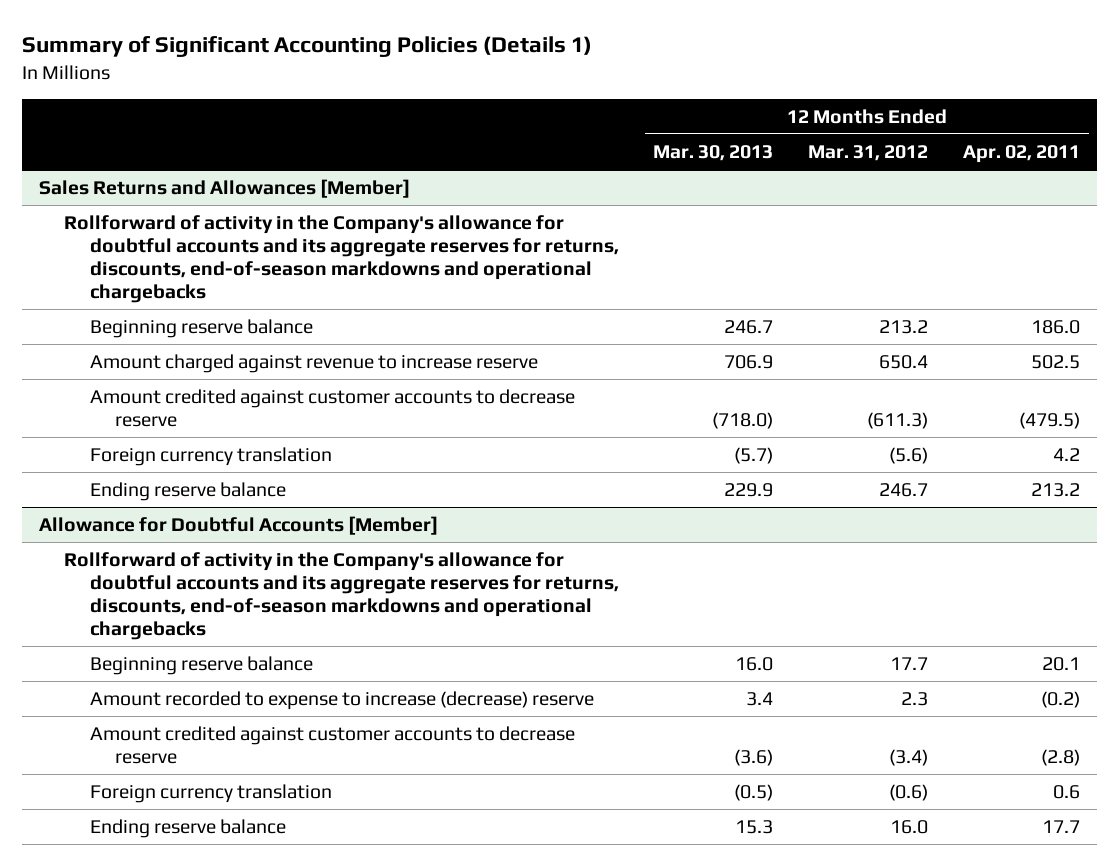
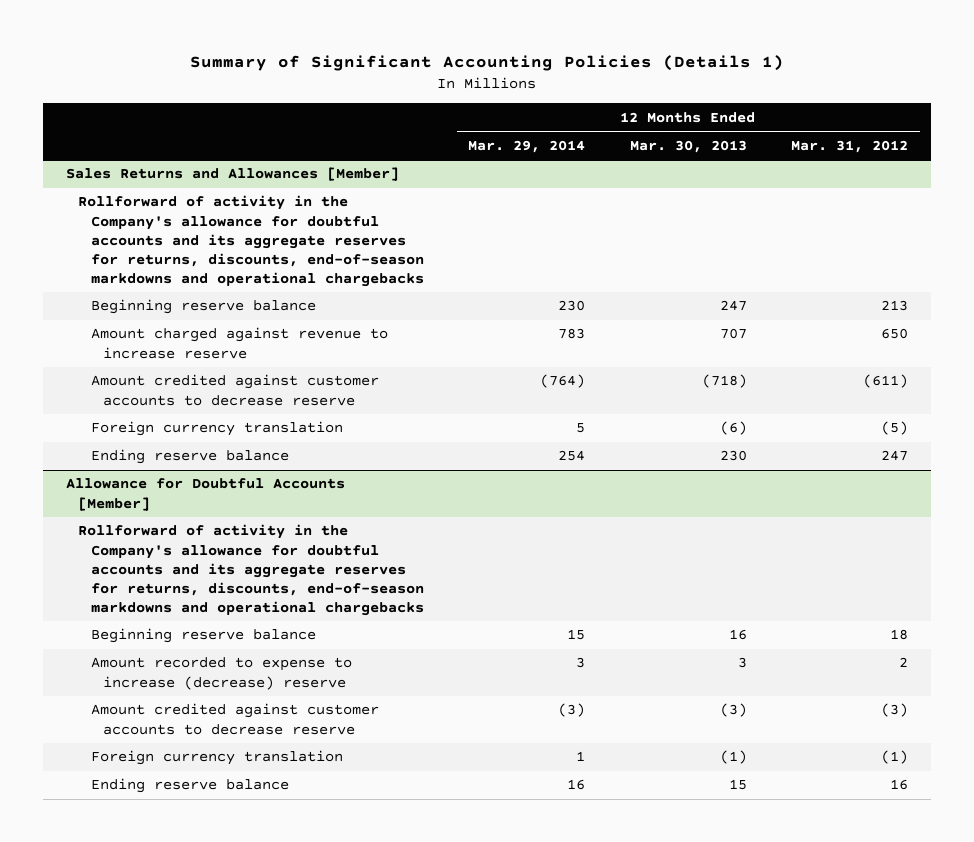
[963,145,1081,164] Apr. 02, 2011 -> none
none -> [468,139,586,153] Mar. 29, 2014
[724,320,774,335] 246.7 -> [719,300,747,312] 247
[879,320,929,335] 213.2 -> [881,300,909,312] 213
[724,355,774,370] 706.9 -> [719,328,747,340] 707
[879,355,929,370] 650.4 -> [881,328,909,340] 650
[712,412,774,430] (718.0) -> [701,374,747,389] (718)
[867,412,929,430] (611.3) -> [863,374,909,389] (611)
[734,447,774,465] (5.7) -> [719,421,747,436] (6)
[889,447,929,465] (5.6) -> [881,421,909,436] (5)
[724,483,774,498] 229.9 -> [719,450,747,462] 230
[879,483,929,498] 246.7 -> [881,450,909,462] 247
[735,657,774,672] 16.0 -> [728,629,747,641] 16
[890,657,929,671] 17.7 -> [890,629,909,641] 18
[746,692,774,707] 3.4 -> [737,657,747,669] 3
[901,692,929,707] 2.3 -> [899,657,909,668] 2
[734,749,774,767] (3.6) -> [719,703,747,718] (3)
[889,749,929,767] (3.4) -> [881,703,909,718] (3)
[734,784,774,802] (0.5) -> [719,750,747,765] (1)
[889,784,929,802] (0.6) -> [881,750,909,765] (1)
[735,820,774,835] 15.3 -> [728,779,747,791] 15
[890,820,929,835] 16.0 -> [890,779,909,791] 16

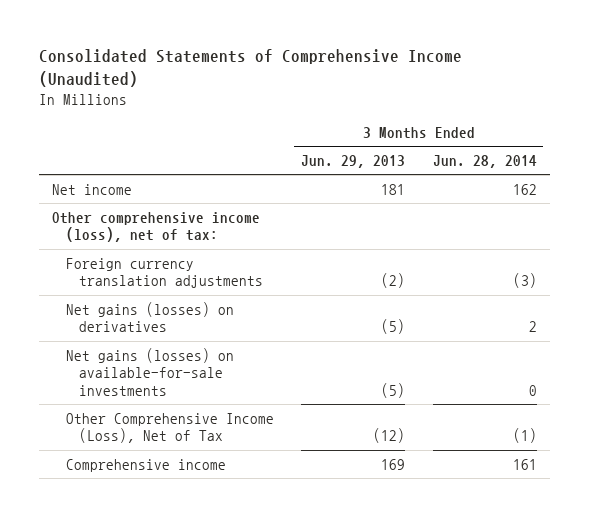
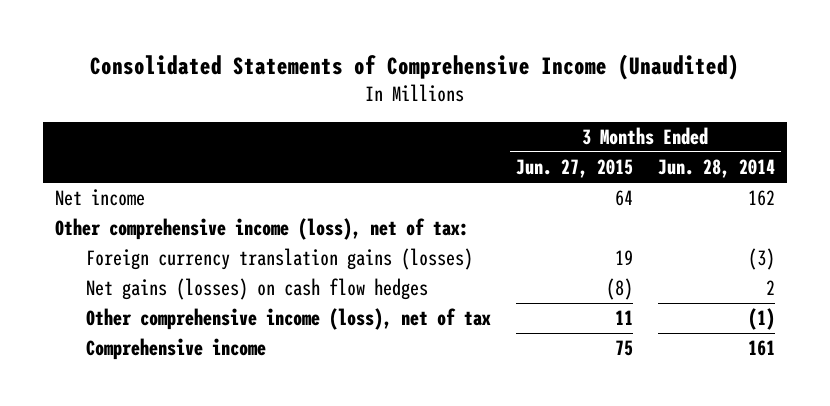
[301,155,406,169] Jun. 29, 2013 -> none
none -> [515,159,633,179] Jun. 27, 2015
[65,347,234,397] Net gains (losses) on available-for-sale investments -> none
[65,257,264,289] Foreign currency translation adjustments -> [86,248,474,271] Foreign currency translation gains (losses)
[65,301,234,333] Net gains (losses) on derivatives -> [86,278,429,301] Net gains (losses) on cash flow hedges
[65,412,274,444] Other Comprehensive Income (Loss), Net of Tax -> [86,308,492,331] Other comprehensive income (loss), net of tax

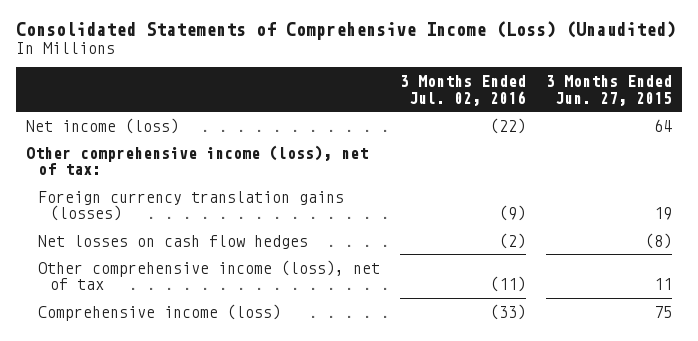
[89,54,739,81] Consolidated Statements of Comprehensive Income (Unaudited) -> [16,21,677,41] Consolidated Statements of Comprehensive Income (Loss) (Unaudited)
[657,159,775,179] Jun. 28, 2014 -> none
none -> [400,74,527,106] 3 Months Ended Jul. 02, 2016
[55,189,146,207] Net income -> [26,117,180,134] Net income (loss)
[86,278,429,301] Net gains (losses) on cash flow hedges -> [37,234,308,249] Net losses on cash flow hedges
[86,338,267,361] Comprehensive income -> [37,303,281,321] Comprehensive income (loss)

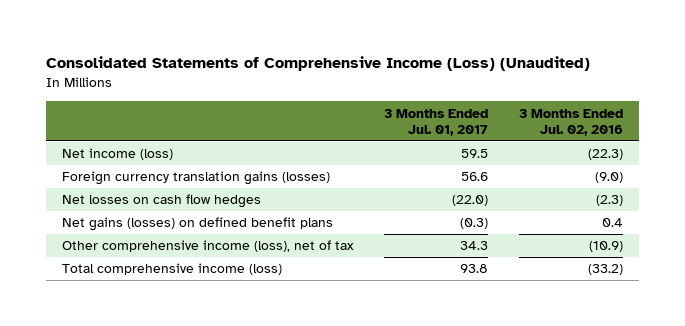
[546,74,673,106] 3 Months Ended Jun. 27, 2015 -> none
none -> [384,108,489,137] 3 Months Ended Jul. 01, 2017
[26,144,369,176] Other comprehensive income (loss), net of tax: -> none
[490,117,527,134] (22) -> [588,149,624,161] (22.3)
[499,205,527,222] (9) -> [595,172,624,184] (9.0)
[499,232,527,249] (2) -> [596,195,624,207] (2.3)
none -> [62,217,334,232] Net gains (losses) on defined benefit plans
[490,276,527,293] (11) -> [589,241,624,253] (10.9)
[37,303,281,321] Comprehensive income (loss) -> [62,263,283,276] Total comprehensive income (loss)
[490,303,527,320] (33) -> [588,264,624,276] (33.2)

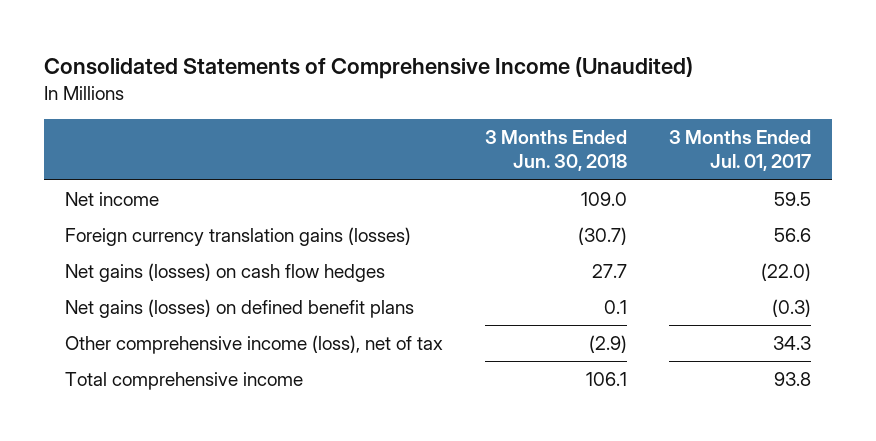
[46,56,591,72] Consolidated Statements of Comprehensive Income (Loss) (Unaudited) -> [43,56,693,79] Consolidated Statements of Comprehensive Income (Unaudited)
[519,108,624,137] 3 Months Ended Jul. 02, 2016 -> none
none -> [485,130,628,172] 3 Months Ended Jun. 30, 2018
[62,148,174,161] Net income (loss) -> [65,192,160,207] Net income
[62,194,262,209] Net losses on cash flow hedges -> [65,263,386,283] Net gains (losses) on cash flow hedges
[62,263,283,276] Total comprehensive income (loss) -> [65,372,304,391] Total comprehensive income

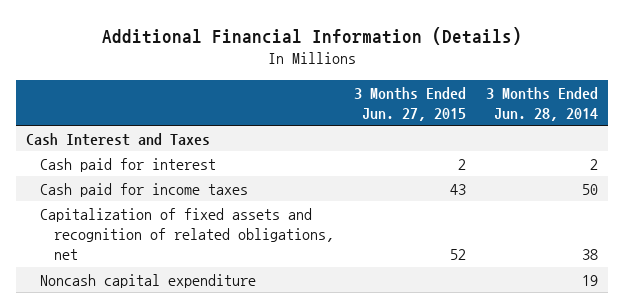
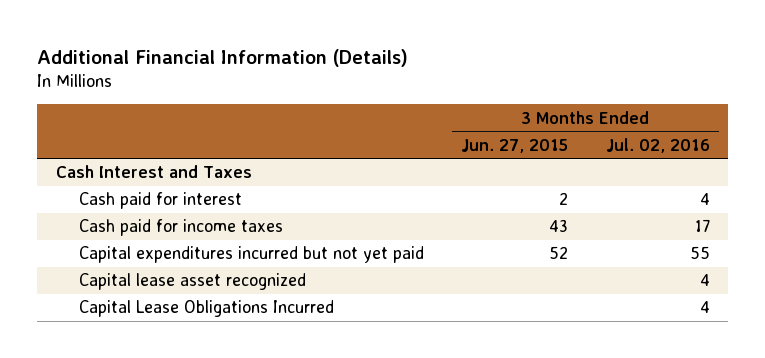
[485,86,598,121] 3 Months Ended Jun. 28, 2014 -> none
none -> [605,137,710,153] Jul. 02, 2016
[40,273,257,288] Noncash capital expenditure -> none
[40,207,334,261] Capitalization of fixed assets and recognition of related obligations, net -> [78,246,424,264] Capital expenditures incurred but not yet paid
none -> [78,273,306,291] Capital lease asset recognized
none -> [78,300,334,318] Capital Lease Obligations Incurred

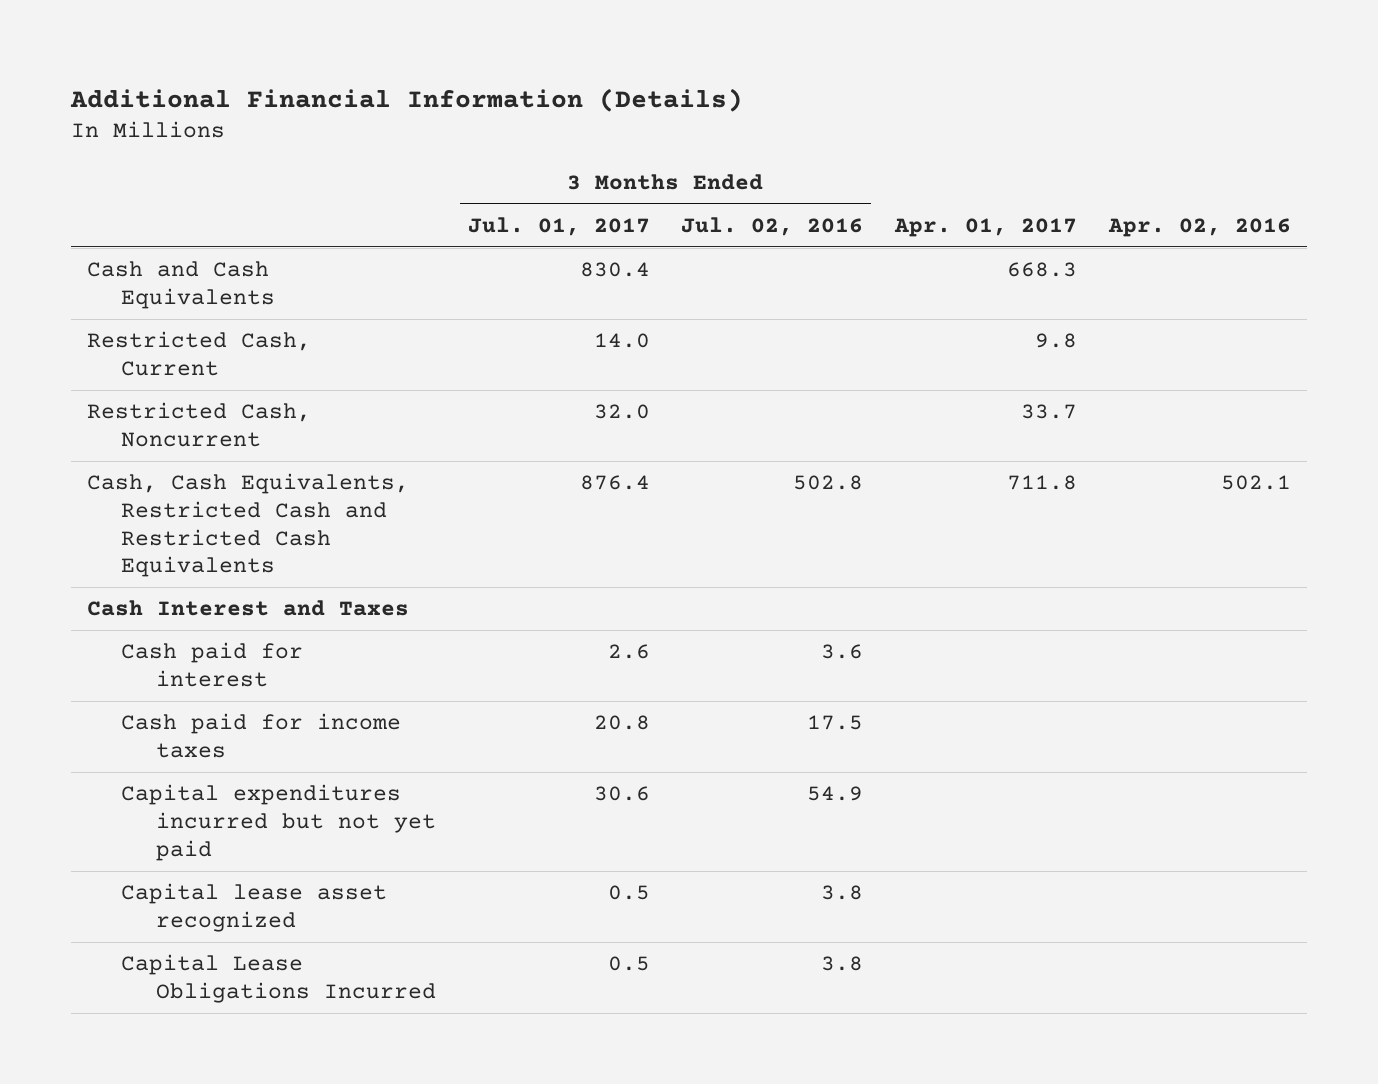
[461,138,569,153] Jun. 27, 2015 -> none
none -> [467,216,650,236] Jul. 01, 2017
none -> [894,217,1078,237] Apr. 01, 2017
none -> [1107,217,1291,237] Apr. 02, 2016
none -> [86,261,276,309] Cash and Cash Equivalents
none -> [86,331,311,376] Restricted Cash, Current
none -> [86,402,311,447] Restricted Cash, Noncurrent
none -> [86,473,409,578] Cash, Cash Equivalents, Restricted Cash and Restricted Cash Equivalents
[699,193,710,206] 4 -> [821,644,864,660] 3.6
[694,219,710,233] 17 -> [807,715,864,731] 17.5
[689,246,710,260] 55 -> [807,786,864,802] 54.9
[699,274,710,287] 4 -> [821,885,864,901] 3.8
[699,301,710,314] 4 -> [821,956,864,972] 3.8

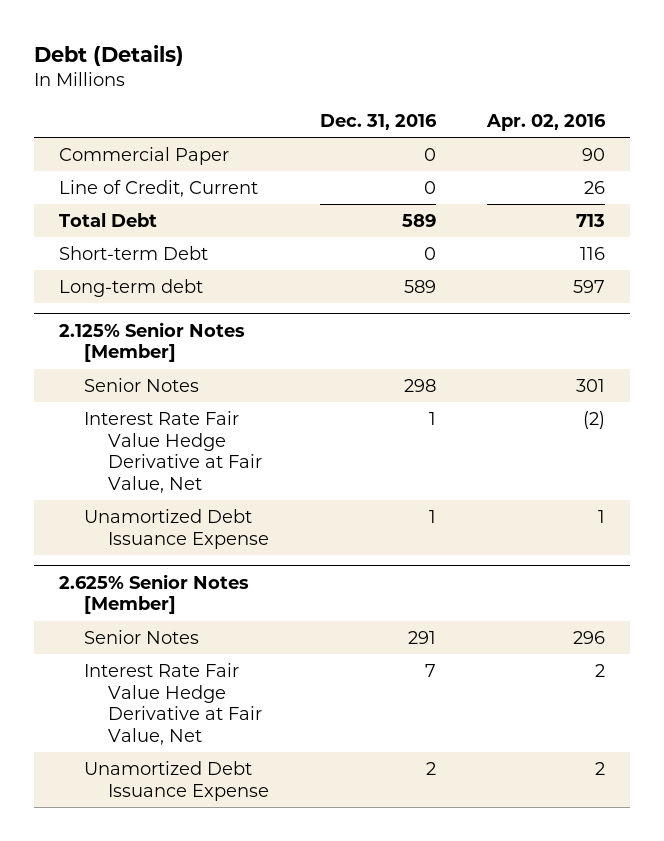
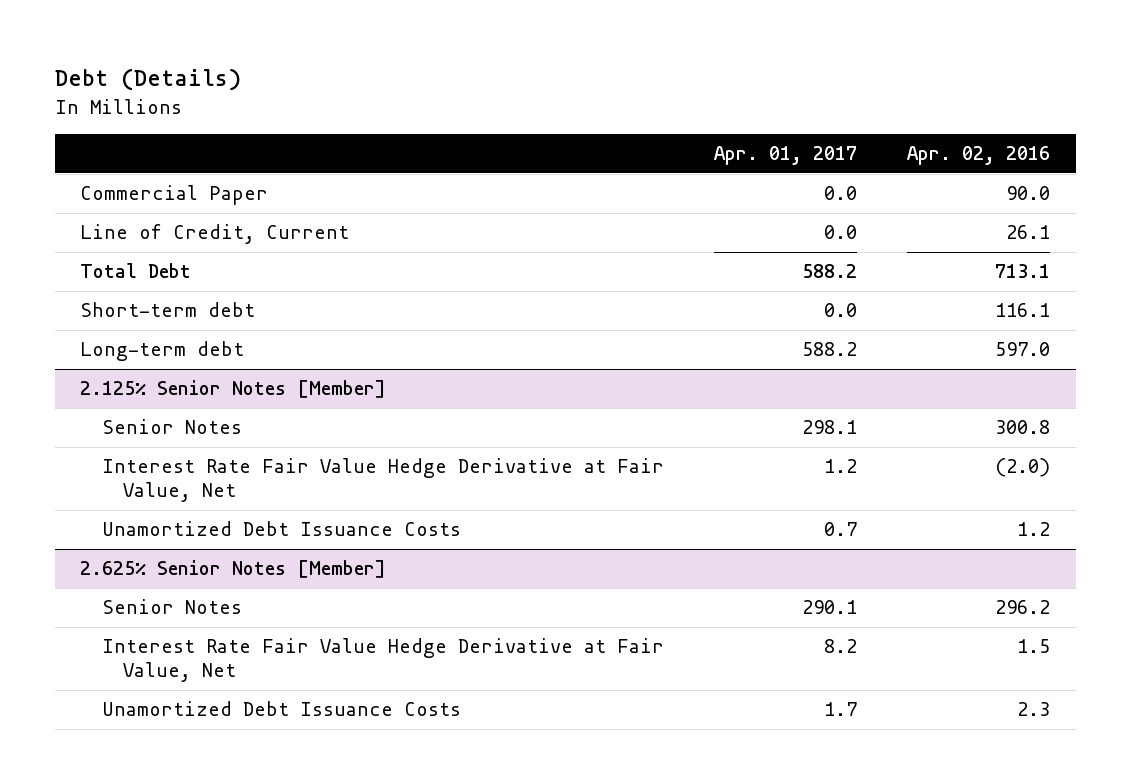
[319,114,437,131] Dec. 31, 2016 -> none
none -> [714,146,858,166] Apr. 01, 2017
[581,147,605,161] 90 -> [1006,186,1051,201] 90.0
[583,180,605,194] 26 -> [1006,225,1051,240] 26.1
[575,213,605,227] 713 -> [995,264,1051,279] 713.1
[59,245,209,260] Short-term Debt -> [80,302,256,318] Short-term debt
[579,246,605,260] 116 -> [995,303,1051,318] 116.1
[572,279,605,293] 597 -> [995,342,1051,357] 597.0
[575,378,605,392] 301 -> [995,420,1051,435] 300.8
[582,410,605,429] (2) -> [995,458,1051,478] (2.0)
[83,508,270,549] Unamortized Debt Issuance Expense -> [101,521,461,537] Unamortized Debt Issuance Costs
[597,509,605,523] 1 -> [1017,522,1051,537] 1.2
[572,630,605,644] 296 -> [995,600,1051,615] 296.2
[594,663,605,677] 2 -> [1017,639,1051,654] 1.5
[83,760,270,801] Unamortized Debt Issuance Expense -> [101,701,461,717] Unamortized Debt Issuance Costs
[594,761,605,775] 2 -> [1017,702,1051,717] 2.3

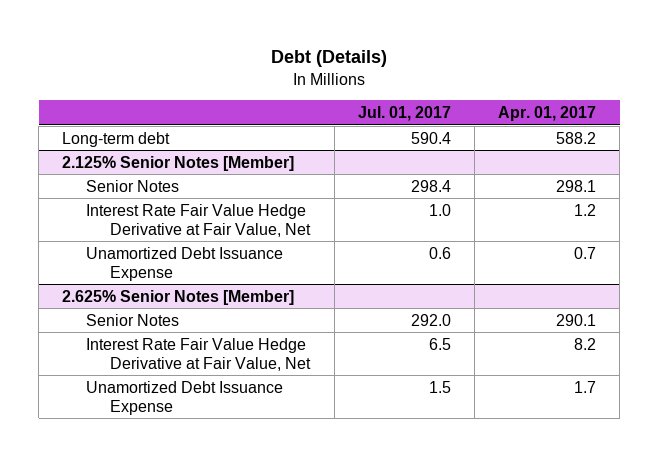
[907,146,1051,166] Apr. 02, 2016 -> none
none -> [357,105,451,121] Jul. 01, 2017
[80,185,269,206] Commercial Paper -> none
[80,224,350,245] Line of Credit, Current -> none
[80,263,192,279] Total Debt -> none
[80,302,256,318] Short-term debt -> none
[101,521,461,537] Unamortized Debt Issuance Costs -> [86,246,284,281] Unamortized Debt Issuance Expense
[101,701,461,717] Unamortized Debt Issuance Costs -> [86,380,284,415] Unamortized Debt Issuance Expense

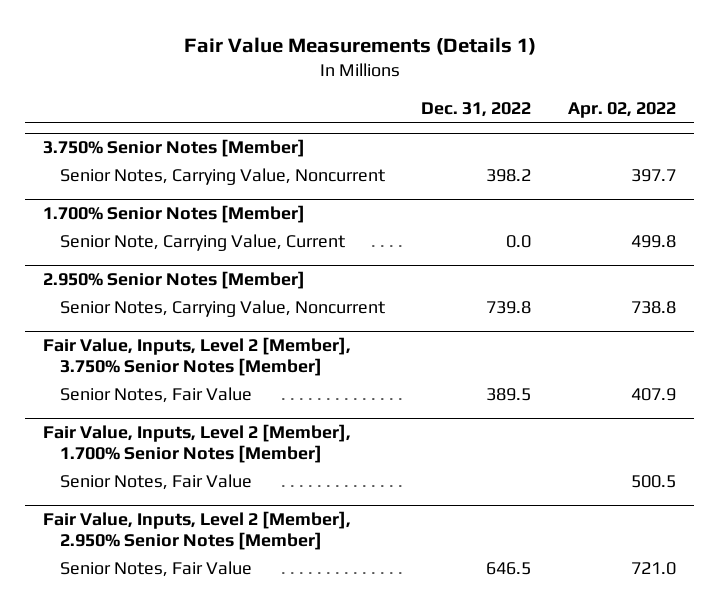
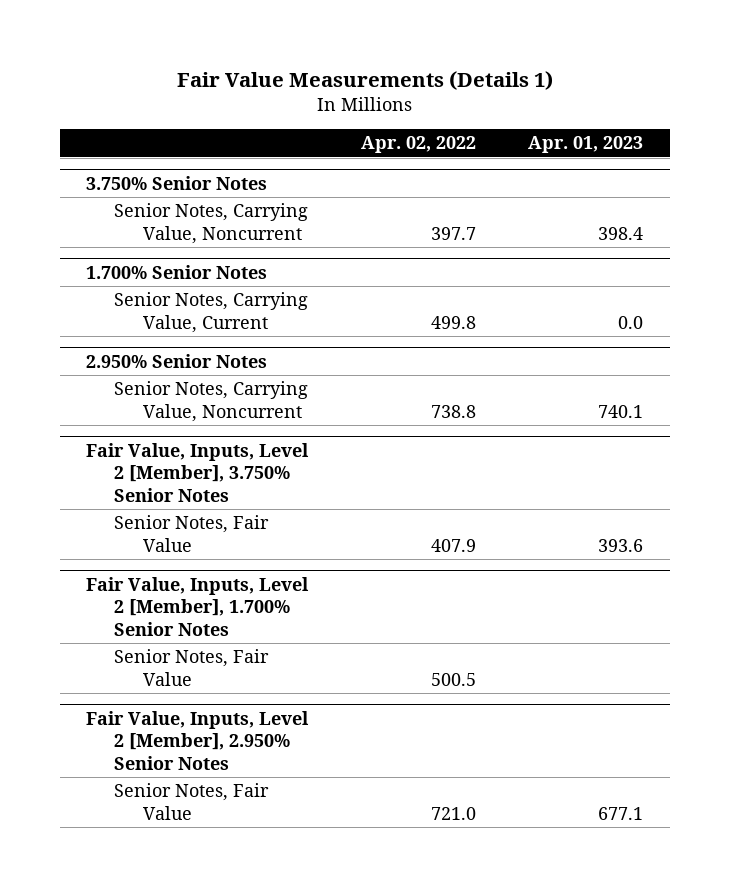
[421,102,532,118] Dec. 31, 2022 -> none
none -> [528,136,644,154] Apr. 01, 2023
[43,139,306,158] 3.750% Senior Notes [Member] -> [85,175,267,190] 3.750% Senior Notes
[43,205,306,224] 1.700% Senior Notes [Member] -> [85,264,267,279] 1.700% Senior Notes
[59,233,345,251] Senior Note, Carrying Value, Current -> [114,292,309,333] Senior Notes, Carrying Value, Current
[43,271,306,290] 2.950% Senior Notes [Member] -> [85,353,267,368] 2.950% Senior Notes
[43,337,352,376] Fair Value, Inputs, Level 2 [Member], 3.750% Senior Notes [Member] -> [85,442,309,502] Fair Value, Inputs, Level 2 [Member], 3.750% Senior Notes
[43,424,352,463] Fair Value, Inputs, Level 2 [Member], 1.700% Senior Notes [Member] -> [85,576,309,636] Fair Value, Inputs, Level 2 [Member], 1.700% Senior Notes
[43,511,352,550] Fair Value, Inputs, Level 2 [Member], 2.950% Senior Notes [Member] -> [85,710,309,770] Fair Value, Inputs, Level 2 [Member], 2.950% Senior Notes

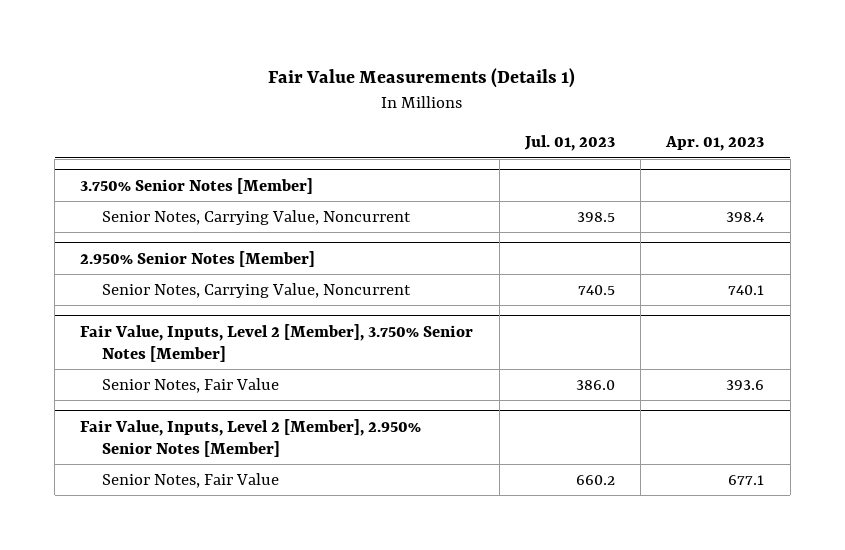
[360,136,476,154] Apr. 02, 2022 -> none
none -> [523,135,615,152] Jul. 01, 2023
[85,175,267,190] 3.750% Senior Notes -> [80,177,314,194] 3.750% Senior Notes [Member]
[85,264,267,279] 1.700% Senior Notes -> none
[114,292,309,333] Senior Notes, Carrying Value, Current -> none
[85,353,267,368] 2.950% Senior Notes -> [80,250,316,267] 2.950% Senior Notes [Member]
[85,442,309,502] Fair Value, Inputs, Level 2 [Member], 3.750% Senior Notes -> [80,323,474,362] Fair Value, Inputs, Level 2 [Member], 3.750% Senior Notes [Member]
[85,576,309,636] Fair Value, Inputs, Level 2 [Member], 1.700% Senior Notes -> none
[114,649,270,686] Senior Notes, Fair Value -> none
[85,710,309,770] Fair Value, Inputs, Level 2 [Member], 2.950% Senior Notes -> [80,418,422,457] Fair Value, Inputs, Level 2 [Member], 2.950% Senior Notes [Member]

